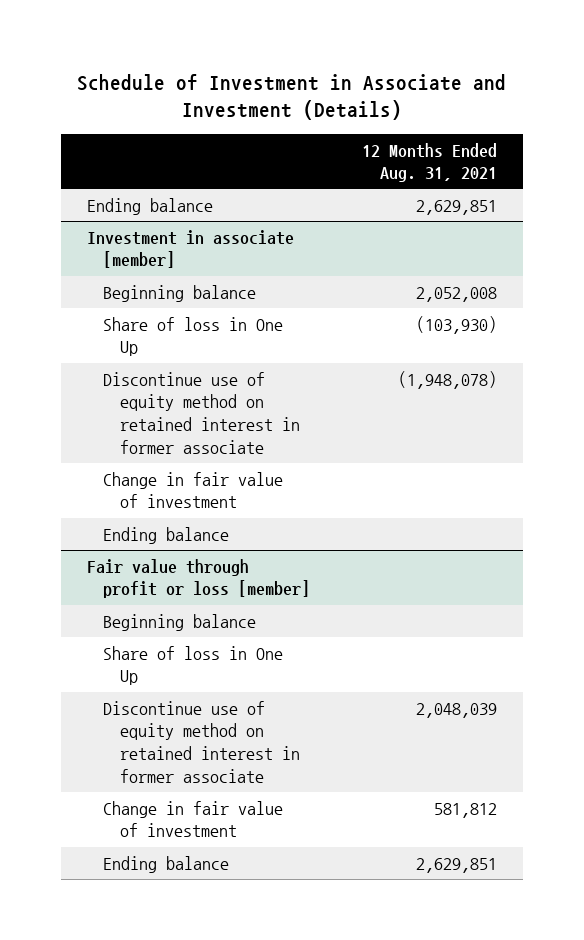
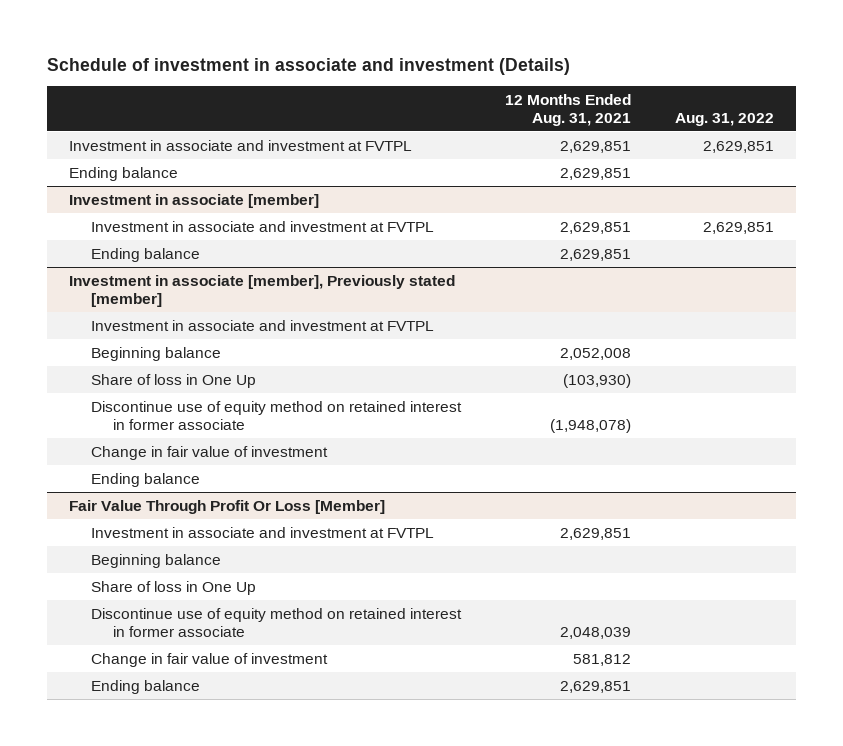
[76,73,506,121] Schedule of Investment in Associate and Investment (Details) -> [46,57,570,75] Schedule of investment in associate and investment (Details)
none -> [675,112,775,126] Aug. 31, 2022
none -> [68,139,412,151] Investment in associate and investment at FVTPL
none -> [90,220,434,232] Investment in associate and investment at FVTPL
none -> [90,247,200,262] Ending balance
none -> [68,274,455,307] Investment in associate [member], Previously stated [member]
none -> [90,319,434,331] Investment in associate and investment at FVTPL
[86,558,311,599] Fair value through profit or loss [member] -> [68,499,385,514] Fair Value Through Profit Or Loss [Member]
none -> [90,526,434,538] Investment in associate and investment at FVTPL

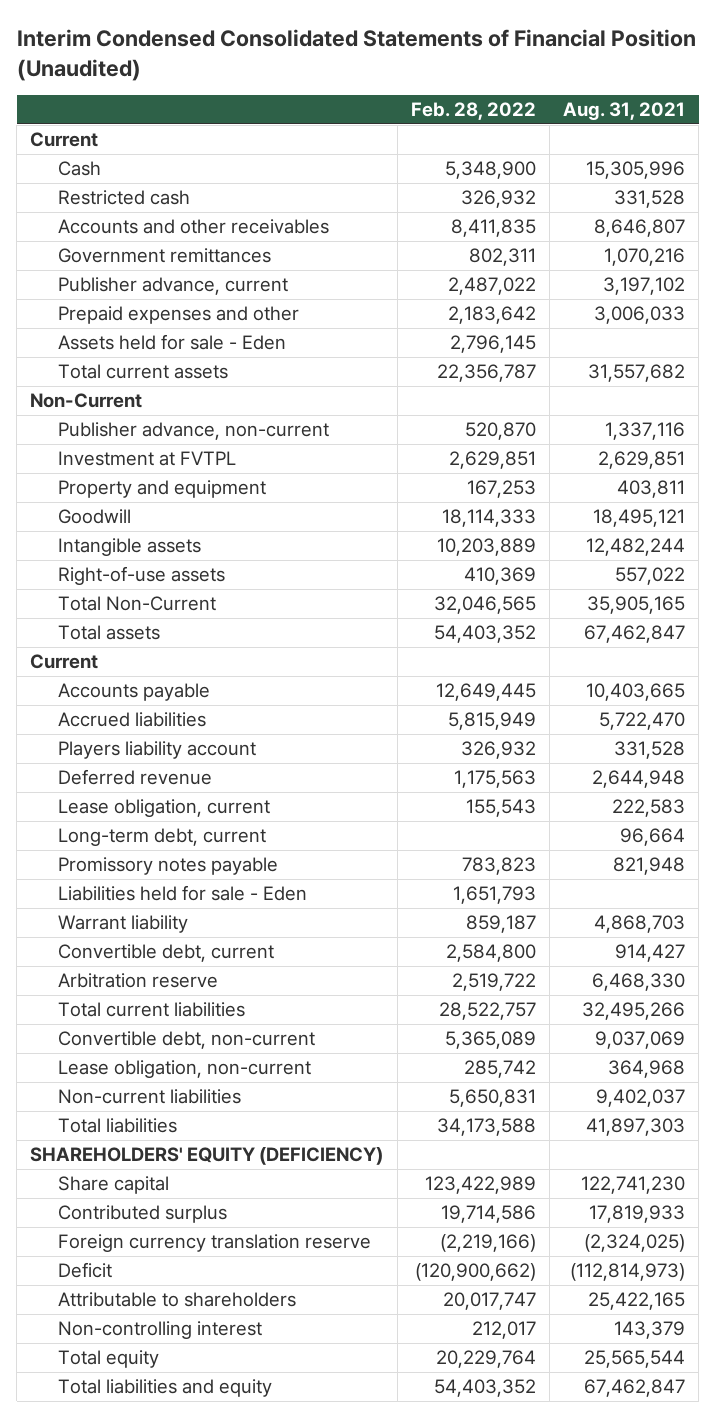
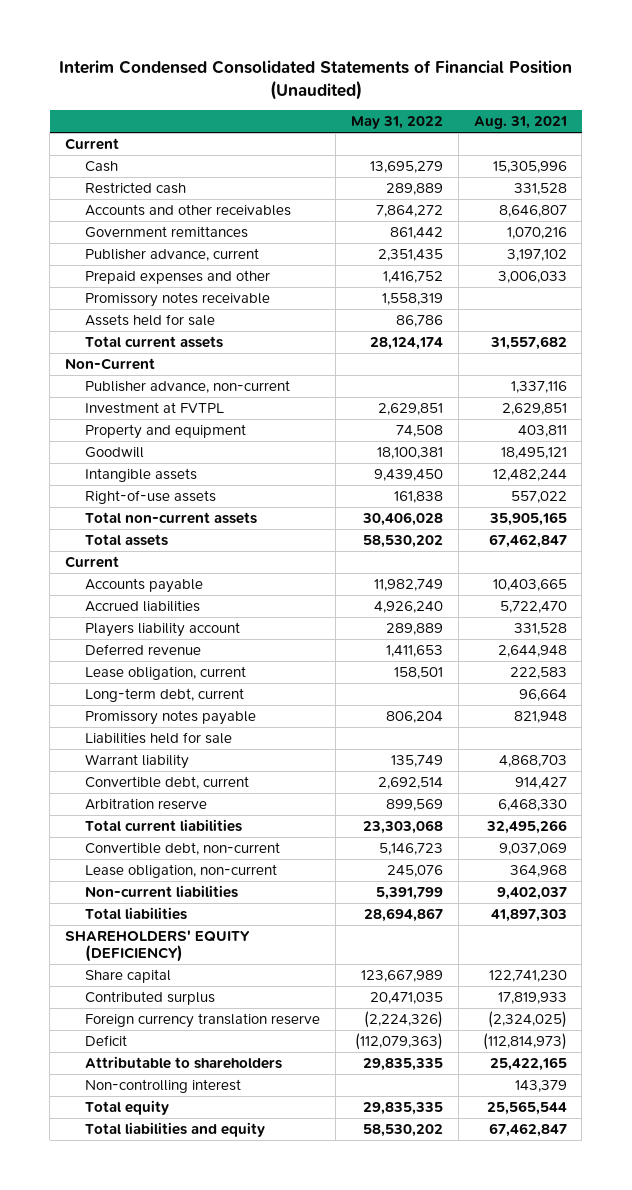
[410,101,536,120] Feb. 28, 2022 -> none
none -> [350,116,443,130] May 31, 2022
none -> [84,291,270,307] Promissory notes receivable
[57,334,286,351] Assets held for sale - Eden -> [84,313,215,326] Assets held for sale
[57,596,216,612] Total Non-Current -> [84,511,257,524] Total non-current assets
[57,885,307,902] Liabilities held for sale - Eden -> [84,731,232,744] Liabilities held for sale

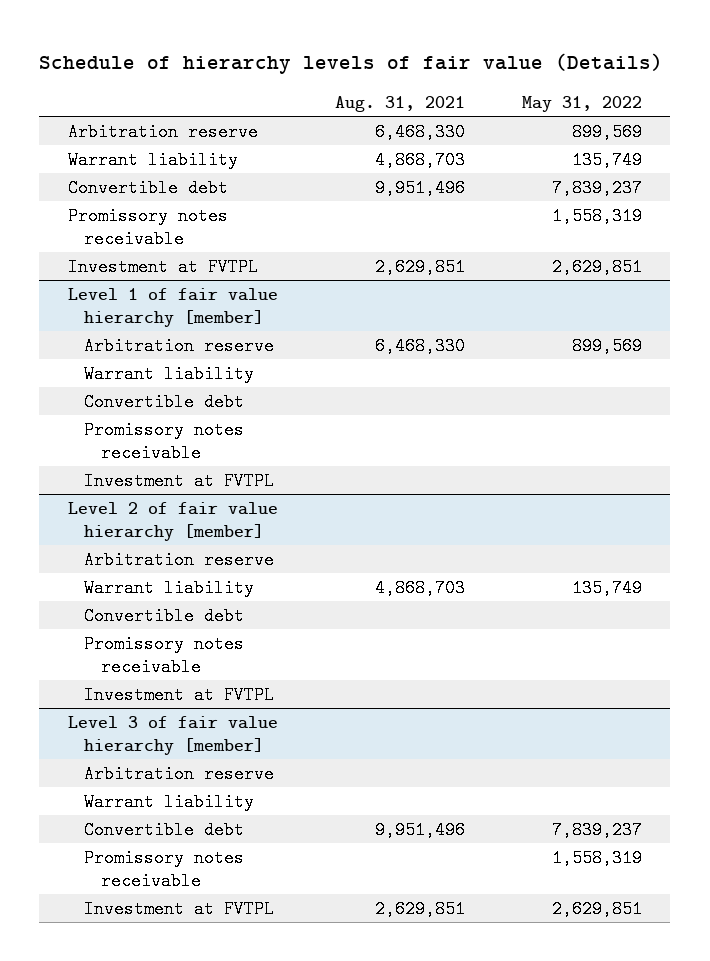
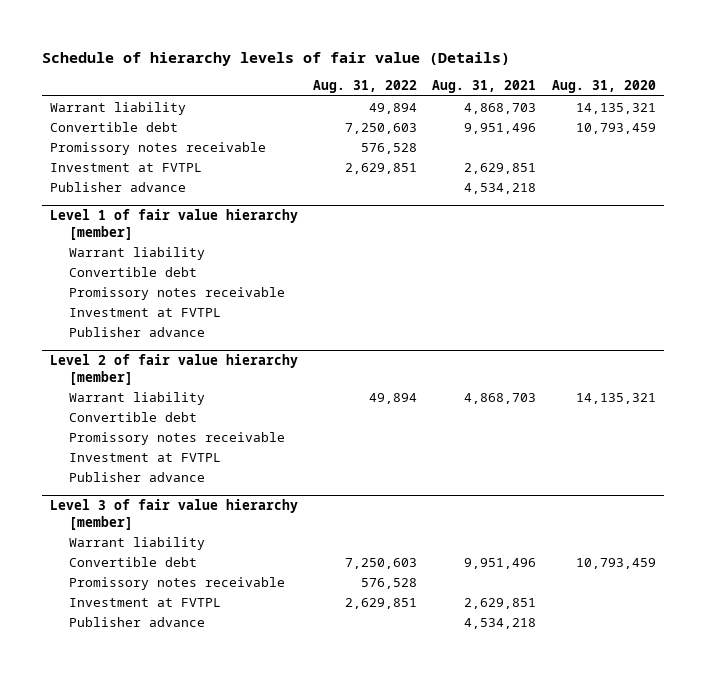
[521,95,642,112] May 31, 2022 -> none
none -> [313,80,418,94] Aug. 31, 2022
none -> [551,80,656,94] Aug. 31, 2020
[67,122,258,141] Arbitration reserve -> none
none -> [49,181,186,192] Publisher advance
[84,336,275,355] Arbitration reserve -> none
none -> [68,326,205,337] Publisher advance
[84,550,275,569] Arbitration reserve -> none
none -> [68,471,205,482] Publisher advance
[84,764,275,783] Arbitration reserve -> none
none -> [68,616,205,627] Publisher advance

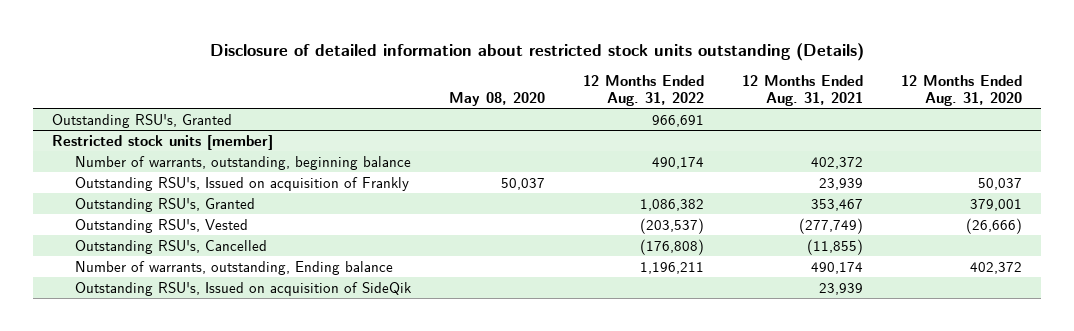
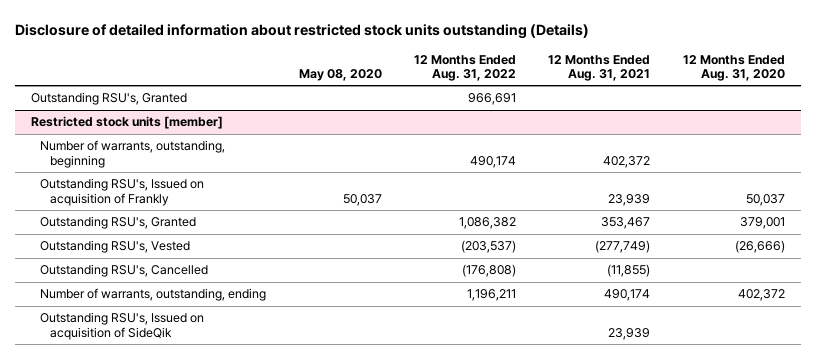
[75,155,412,170] Number of warrants, outstanding, beginning balance -> [40,140,226,168] Number of warrants, outstanding, beginning
[75,260,394,275] Number of warrants, outstanding, Ending balance -> [40,288,267,302] Number of warrants, outstanding, ending

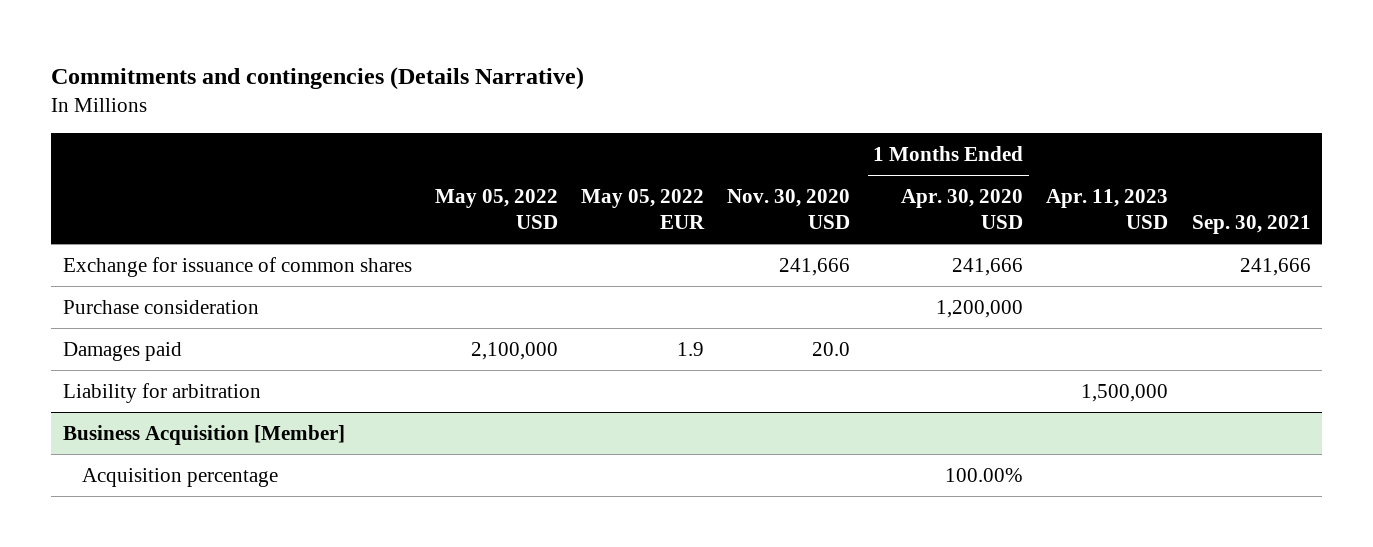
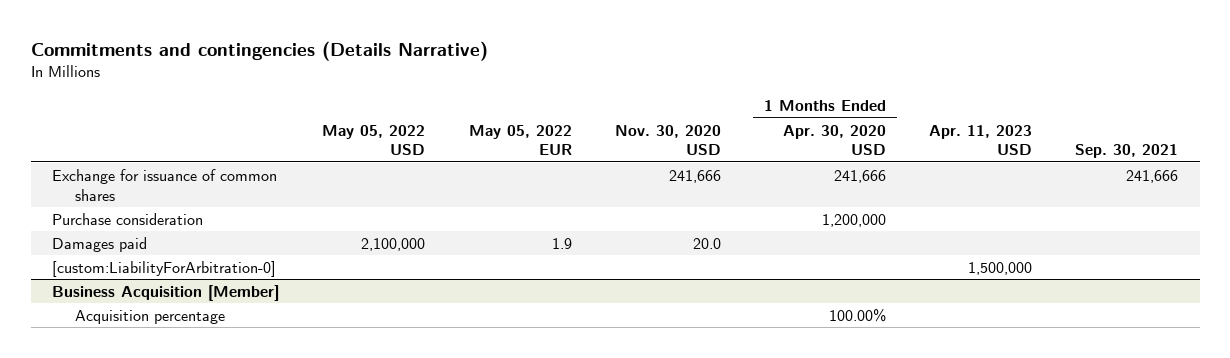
[62,382,261,403] Liability for arbitration -> [52,260,277,277] [custom:LiabilityForArbitration-0]

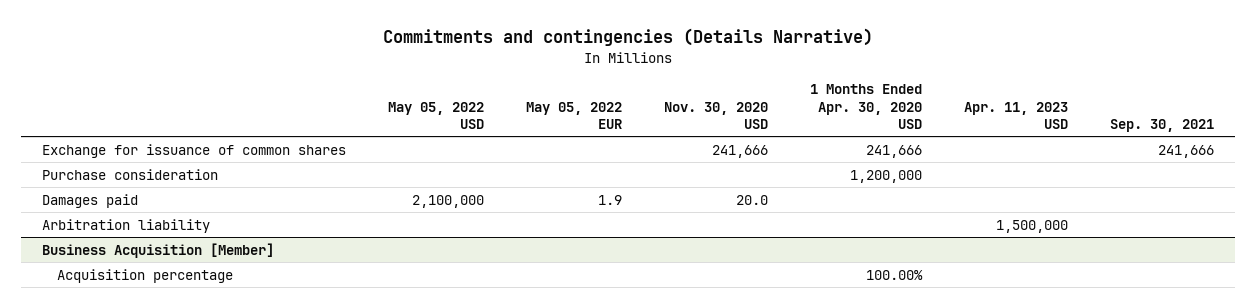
[52,260,277,277] [custom:LiabilityForArbitration-0] -> [42,218,211,233] Arbitration liability

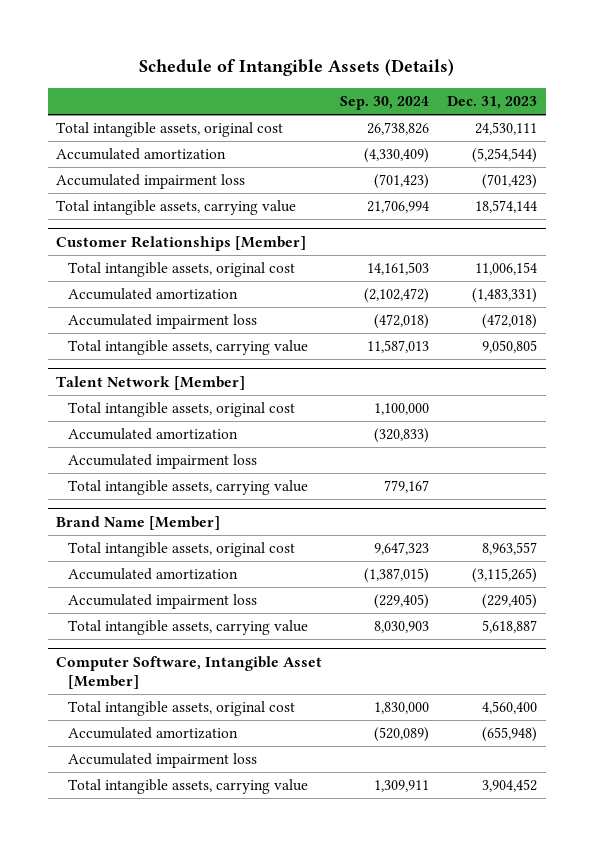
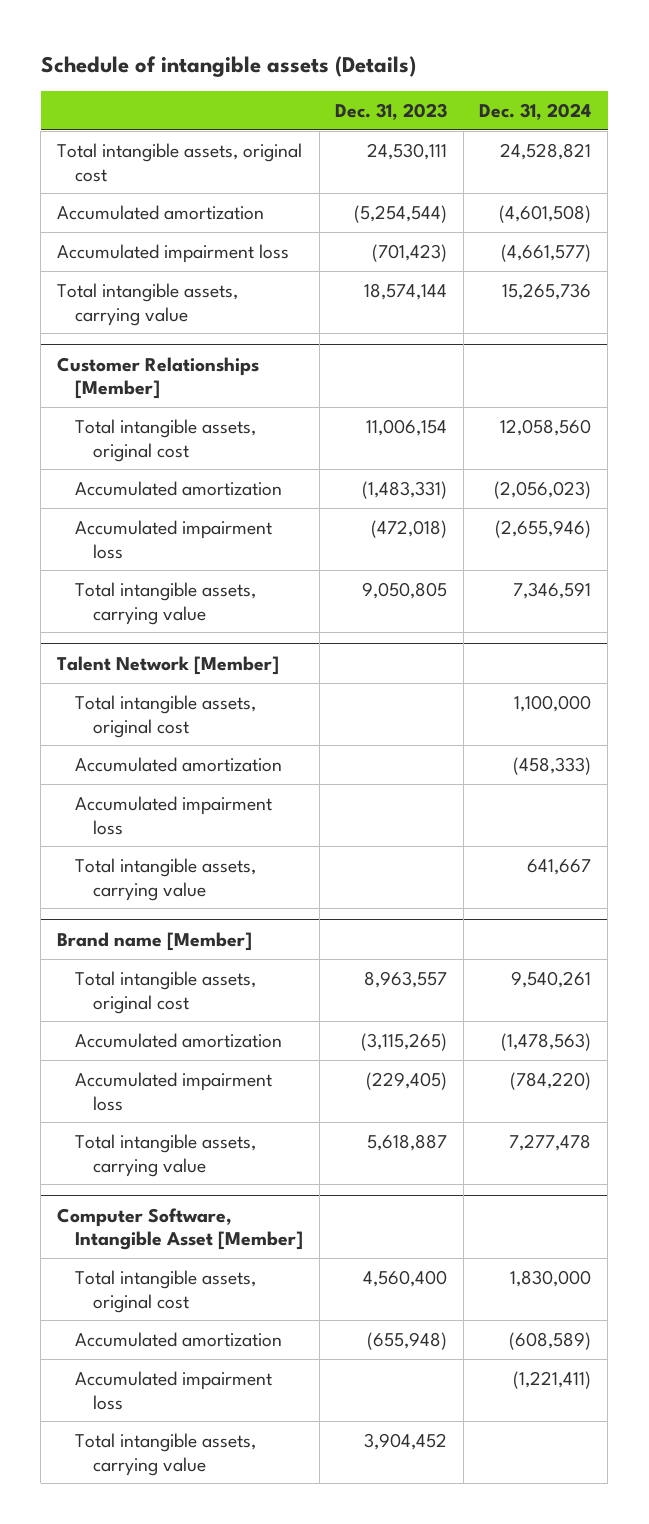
[138,58,454,76] Schedule of Intangible Assets (Details) -> [40,55,416,77] Schedule of intangible assets (Details)
[340,95,430,110] Sep. 30, 2024 -> none
none -> [479,103,592,121] Dec. 31, 2024
[56,515,221,530] Brand Name [Member] -> [57,931,253,951] Brand name [Member]

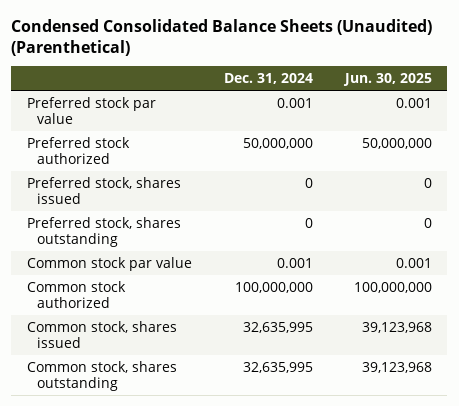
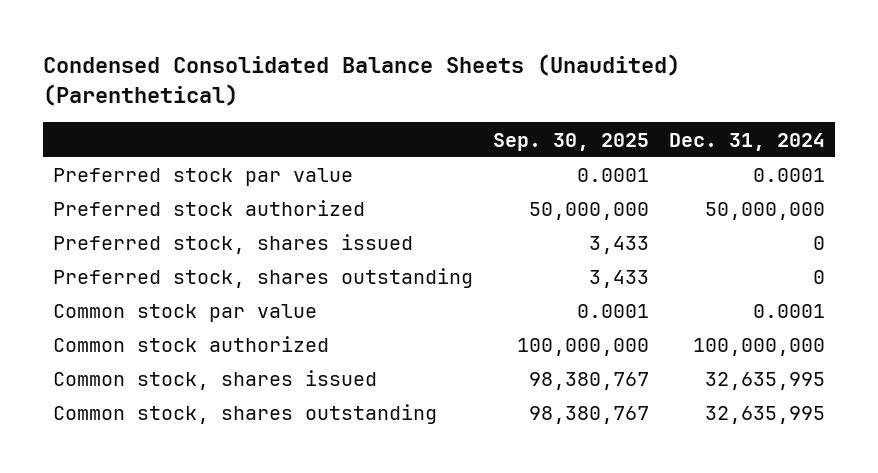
[342,73,432,87] Jun. 30, 2025 -> none
none -> [493,132,650,151] Sep. 30, 2025
[276,97,313,108] 0.001 -> [752,168,825,183] 0.0001
[276,257,313,268] 0.001 -> [752,304,825,319] 0.0001

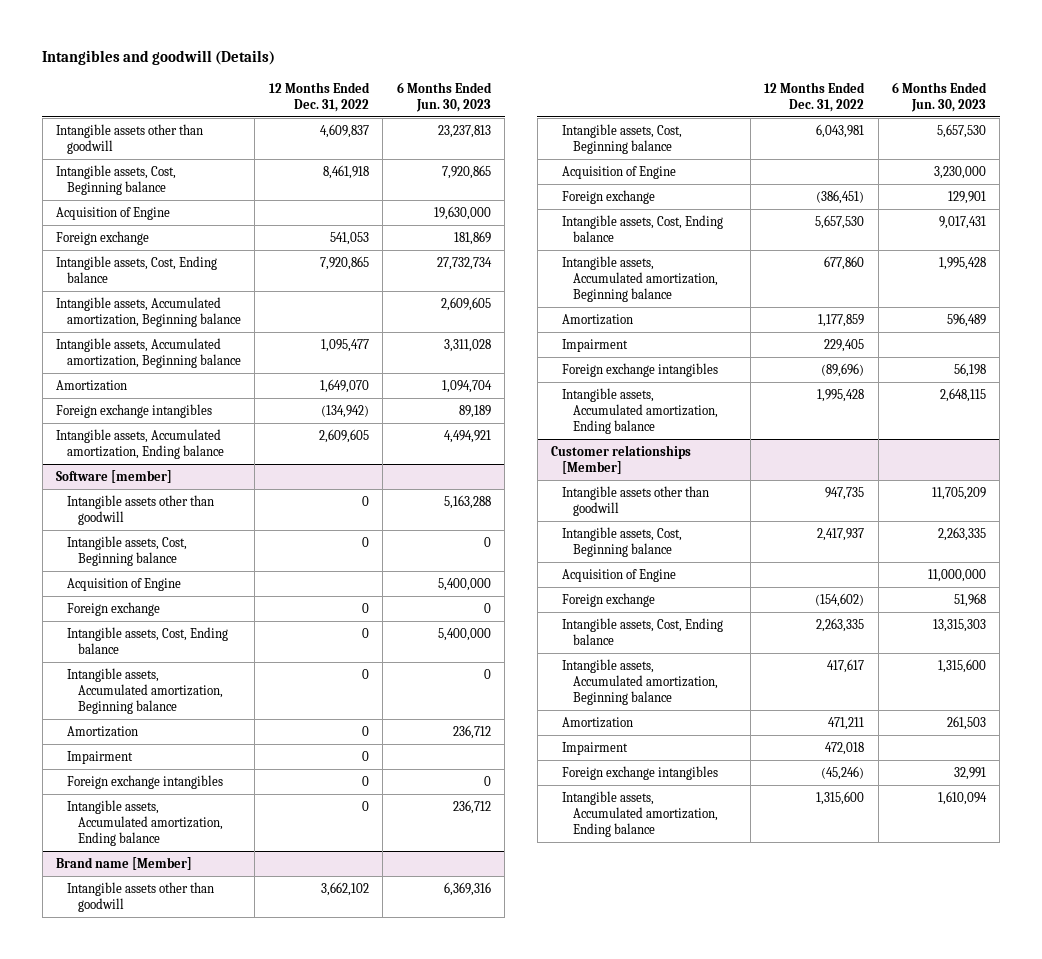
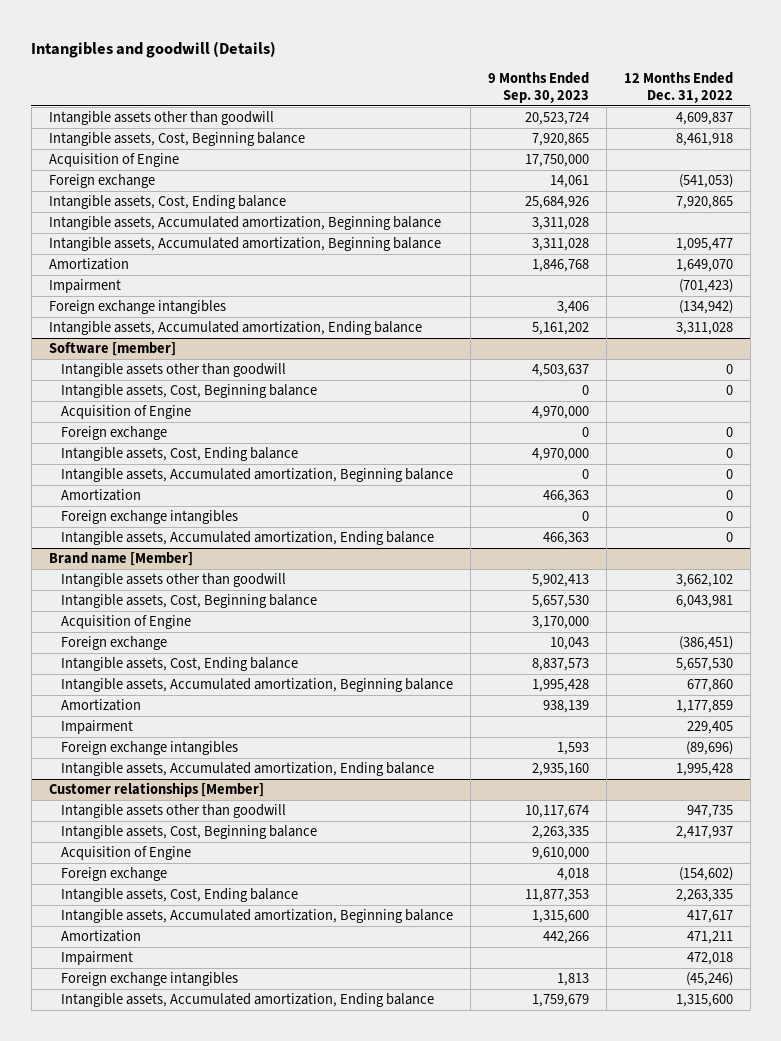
[396,81,492,112] 6 Months Ended Jun. 30, 2023 -> none
none -> [488,72,590,104] 9 Months Ended Sep. 30, 2023
[329,232,369,246] 541,053 -> [678,174,733,189] (541,053)
none -> [48,279,121,294] Impairment
[318,429,369,444] 2,609,605 -> [675,322,733,336] 3,311,028
[66,751,133,765] Impairment -> none

